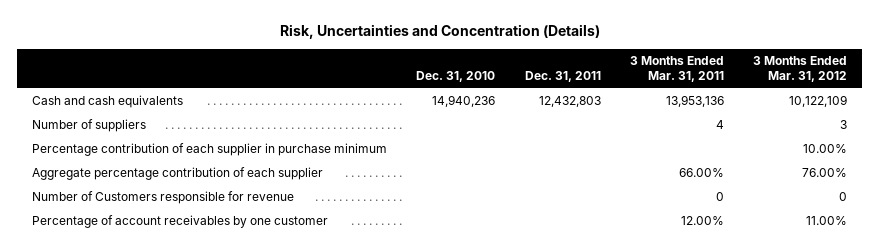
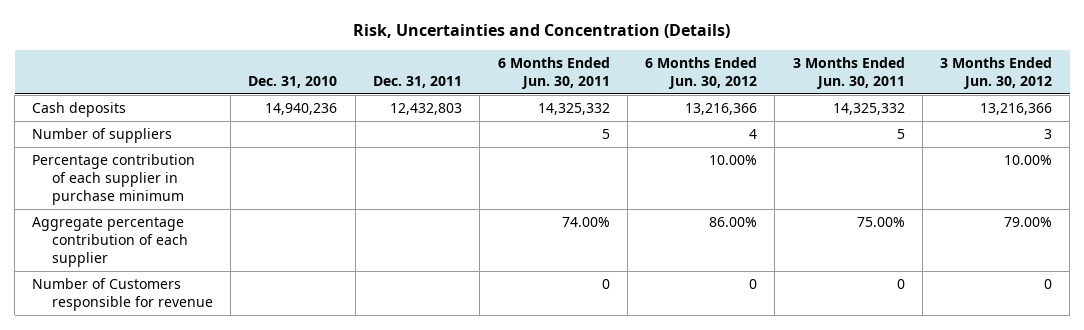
[629,55,724,83] 3 Months Ended Mar. 31, 2011 -> none
[753,55,848,83] 3 Months Ended Mar. 31, 2012 -> none
none -> [497,56,610,89] 6 Months Ended Jun. 30, 2011
none -> [645,56,758,89] 6 Months Ended Jun. 30, 2012
none -> [792,56,905,89] 3 Months Ended Jun. 30, 2011
none -> [940,56,1053,89] 3 Months Ended Jun. 30, 2012
[32,95,184,109] Cash and cash equivalents -> [32,101,127,117] Cash deposits
[32,215,329,229] Percentage of account receivables by one customer -> none

